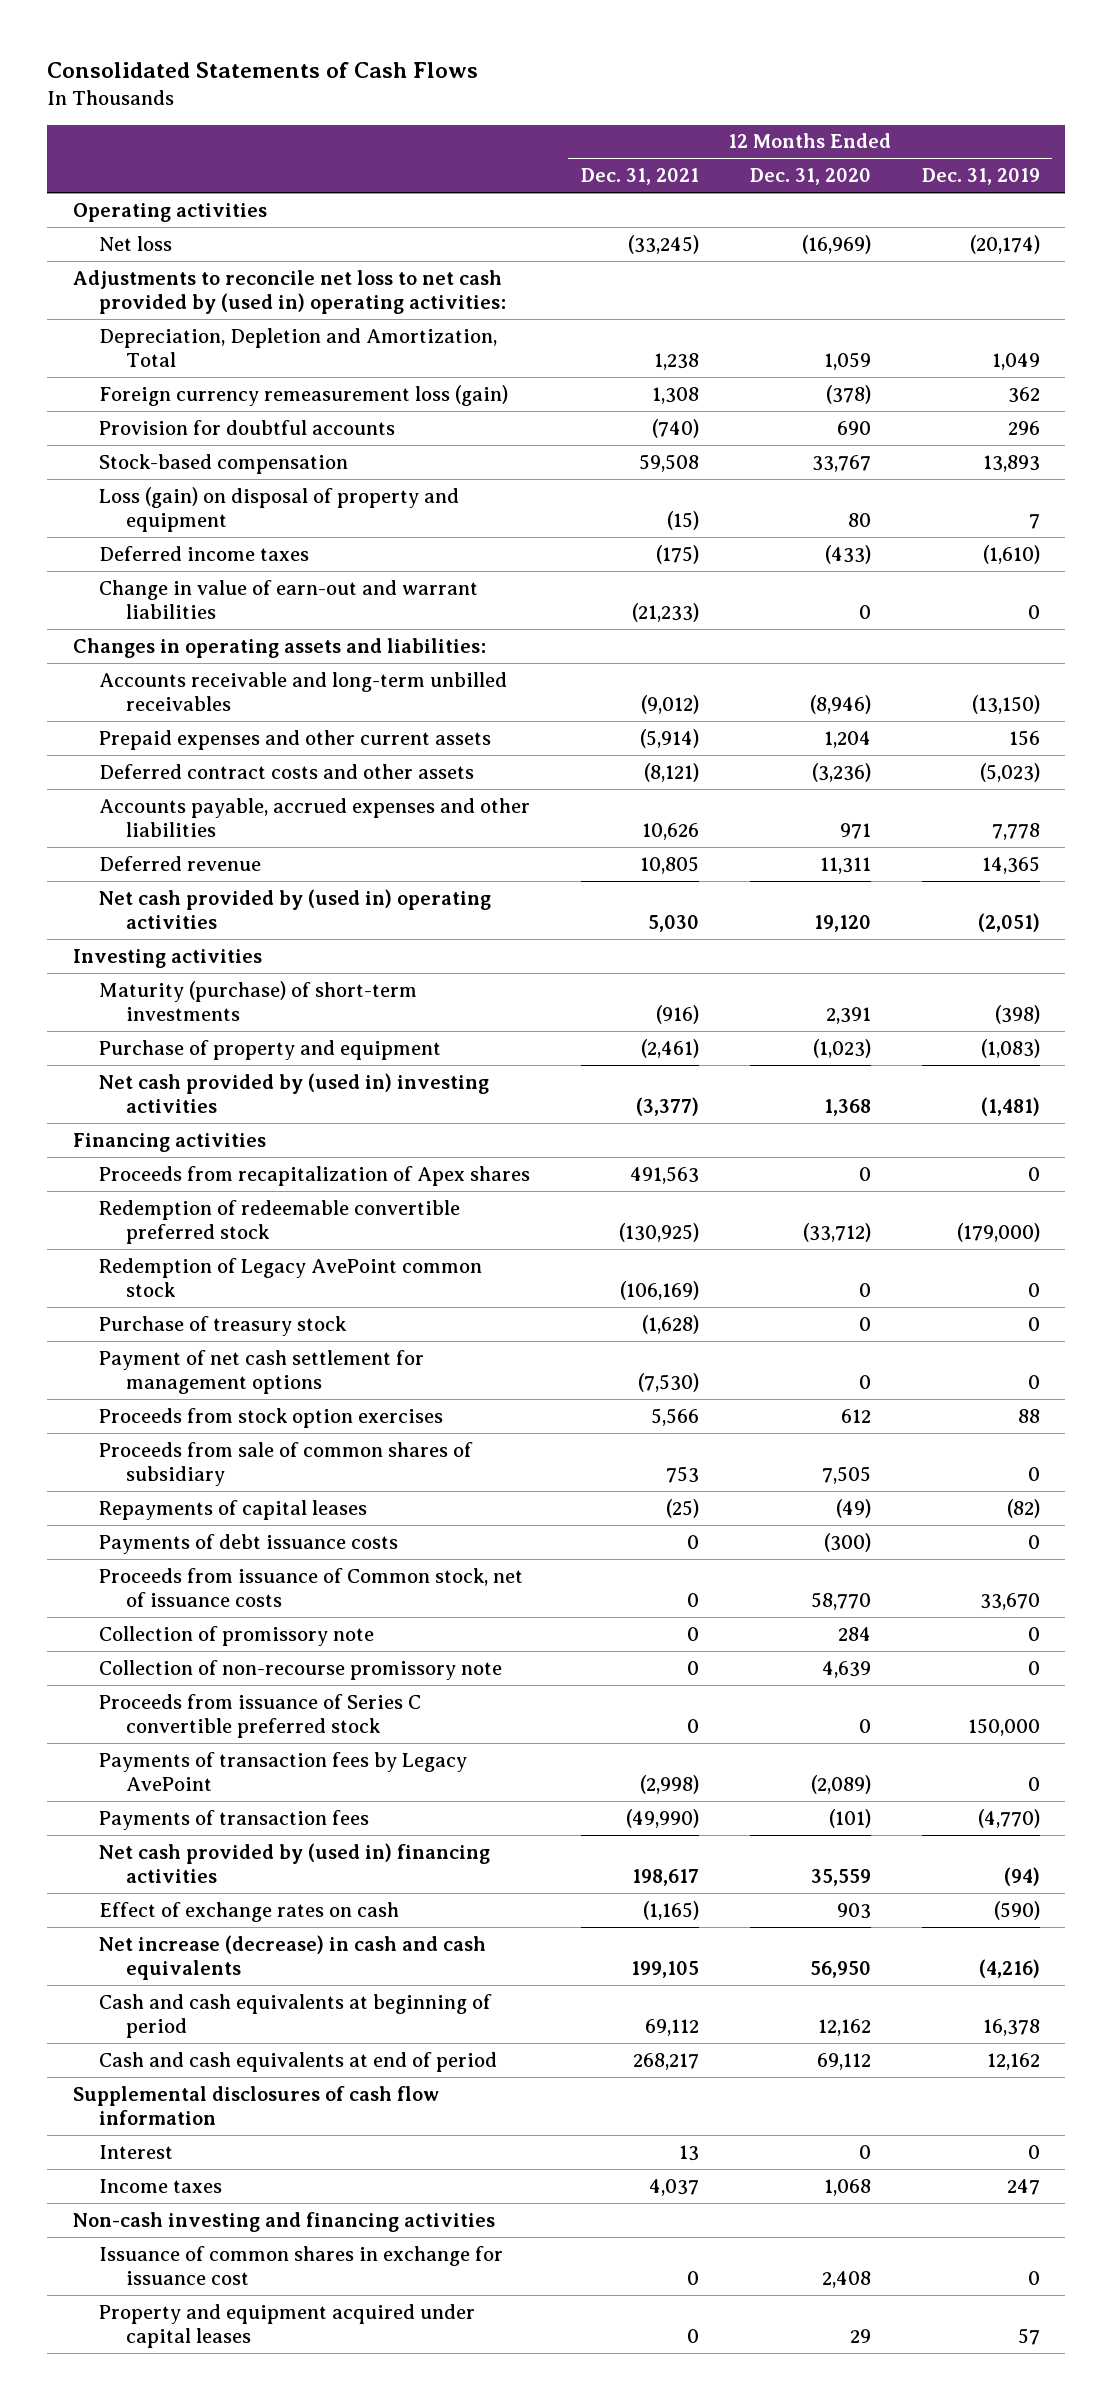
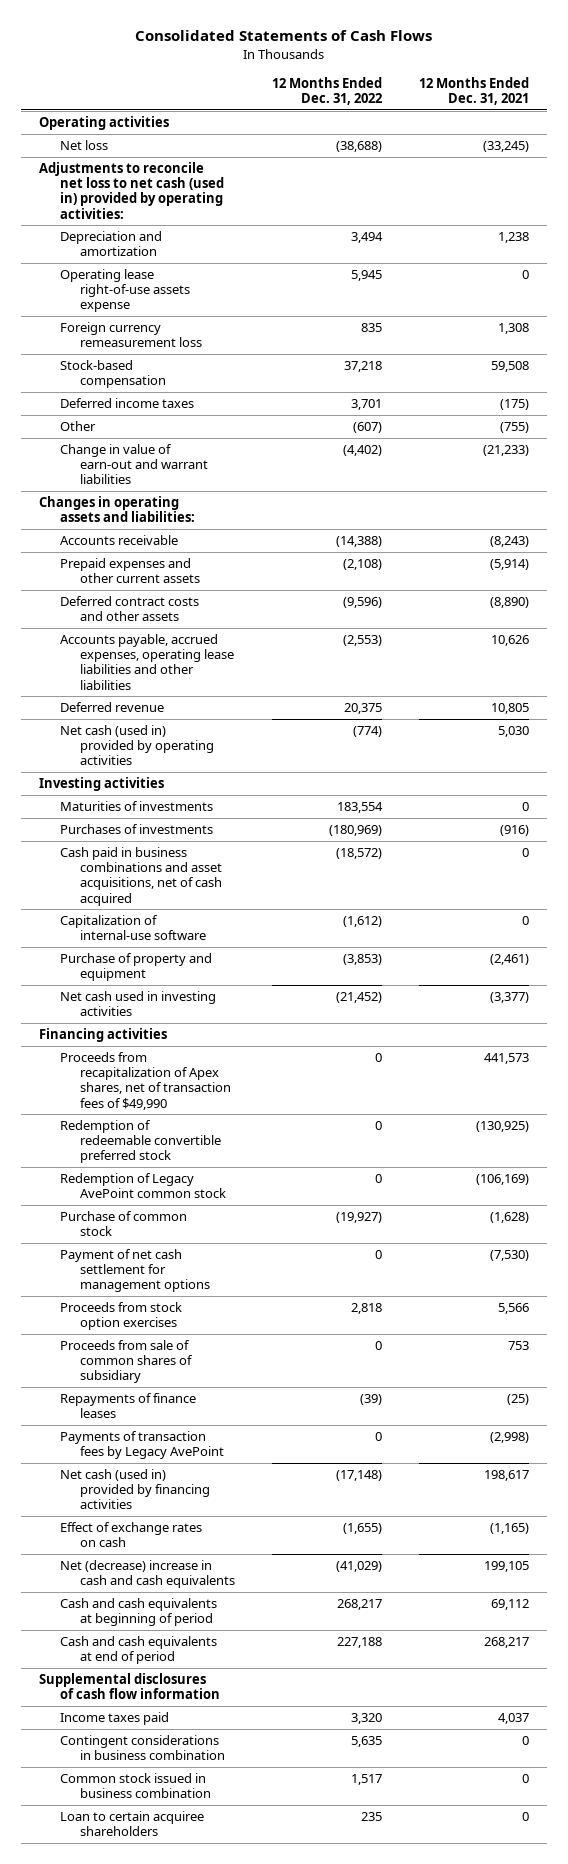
[749,168,871,186] Dec. 31, 2020 -> none
[921,168,1040,186] Dec. 31, 2019 -> none
none -> [272,77,383,106] 12 Months Ended Dec. 31, 2022
[99,419,396,435] Provision for doubtful accounts -> none
[72,269,507,315] Adjustments to reconcile net loss to net cash provided by (used in) operating activities: -> [39,162,224,219] Adjustments to reconcile net loss to net cash (used in) provided by operating activities:
[99,327,498,368] Depreciation, Depletion and Amortization, Total -> [59,231,162,257] Depreciation and amortization
none -> [59,269,191,313] Operating lease right-of-use assets expense
[99,384,509,406] Foreign currency remeasurement loss (gain) -> [59,322,203,348] Foreign currency remeasurement loss
[99,486,460,533] Loss (gain) on disposal of property and equipment -> none
none -> [59,421,96,432] Other
[99,671,508,712] Accounts receivable and long-term unbilled receivables -> none
none -> [59,535,178,546] Accounts receivable
[643,762,699,782] (8,121) -> [489,597,529,609] (8,890)
[99,797,531,838] Accounts payable, accrued expenses and other liabilities -> [59,634,235,690] Accounts payable, accrued expenses, operating lease liabilities and other liabilities
[99,888,492,930] Net cash provided by (used in) operating activities -> [59,725,215,766] Net cash (used in) provided by operating activities
[99,980,418,1022] Maturity (purchase) of short-term investments -> [59,801,213,812] Maturities of investments
[655,1005,699,1025] (916) -> [521,802,529,812] 0
none -> [59,824,213,835] Purchases of investments
none -> [59,847,223,906] Cash paid in business combinations and asset acquisitions, net of cash acquired
none -> [59,915,207,941] Capitalization of internal-use software
[99,1072,490,1114] Net cash provided by (used in) investing activities -> [59,991,216,1017] Net cash used in investing activities
[99,1165,531,1186] Proceeds from recapitalization of Apex shares -> [59,1052,232,1110] Proceeds from recapitalization of Apex shares, net of transaction fees of $49,990
[629,1165,699,1184] 491,563 -> [483,1053,529,1065] 441,573
[99,1315,348,1336] Purchase of treasury stock -> [59,1211,187,1237] Purchase of common stock
[99,1533,399,1554] Payments of debt issuance costs -> none
[99,1567,524,1608] Proceeds from issuance of Common stock, net of issuance costs -> none
[99,1625,375,1646] Collection of promissory note -> none
[99,1659,503,1680] Collection of non-recourse promissory note -> none
[99,1693,422,1739] Proceeds from issuance of Series C convertible preferred stock -> none
[99,1499,368,1520] Repayments of capital leases -> [59,1393,196,1419] Repayments of finance leases
[99,1809,370,1830] Payments of transaction fees -> none
[99,1842,491,1884] Net cash provided by (used in) financing activities -> [59,1469,211,1510] Net cash (used in) provided by financing activities
[99,1934,487,1981] Net increase (decrease) in cash and cash equivalents -> [59,1560,236,1589] Net (decrease) increase in cash and cash equivalents
[99,2144,174,2159] Interest -> none
[72,2211,495,2232] Non-cash investing and financing activities -> none
[99,2303,476,2349] Property and equipment acquired under capital leases -> none
[99,2178,223,2193] Income taxes -> [59,1712,169,1726] Income taxes paid
none -> [59,1735,226,1761] Contingent considerations in business combination
[99,2245,504,2286] Issuance of common shares in exchange for issuance cost -> [59,1773,212,1799] Common stock issued in business combination
none -> [59,1811,204,1837] Loan to certain acquiree shareholders

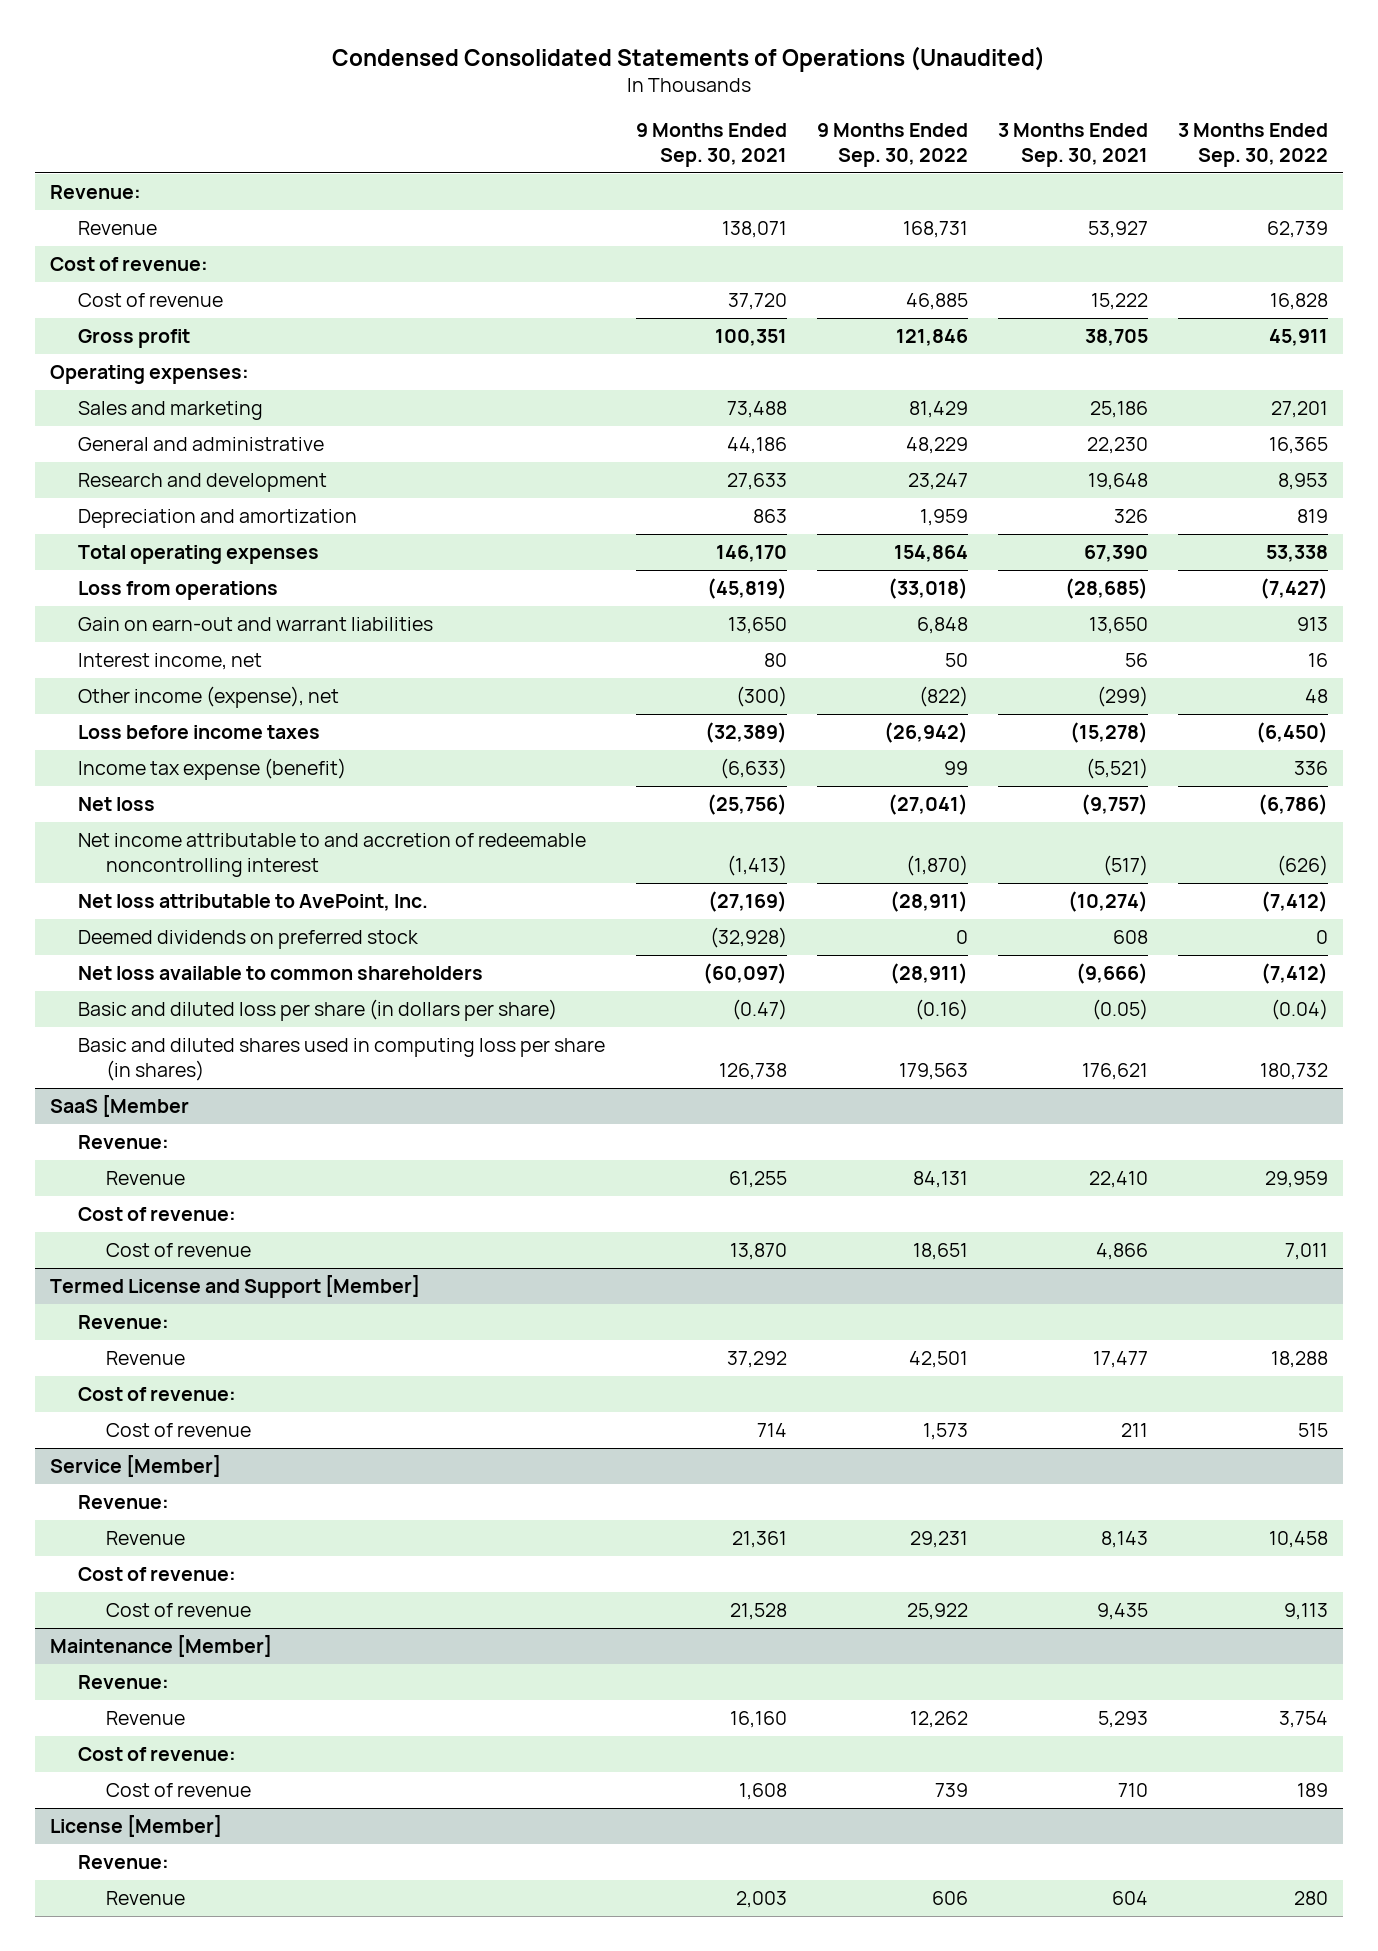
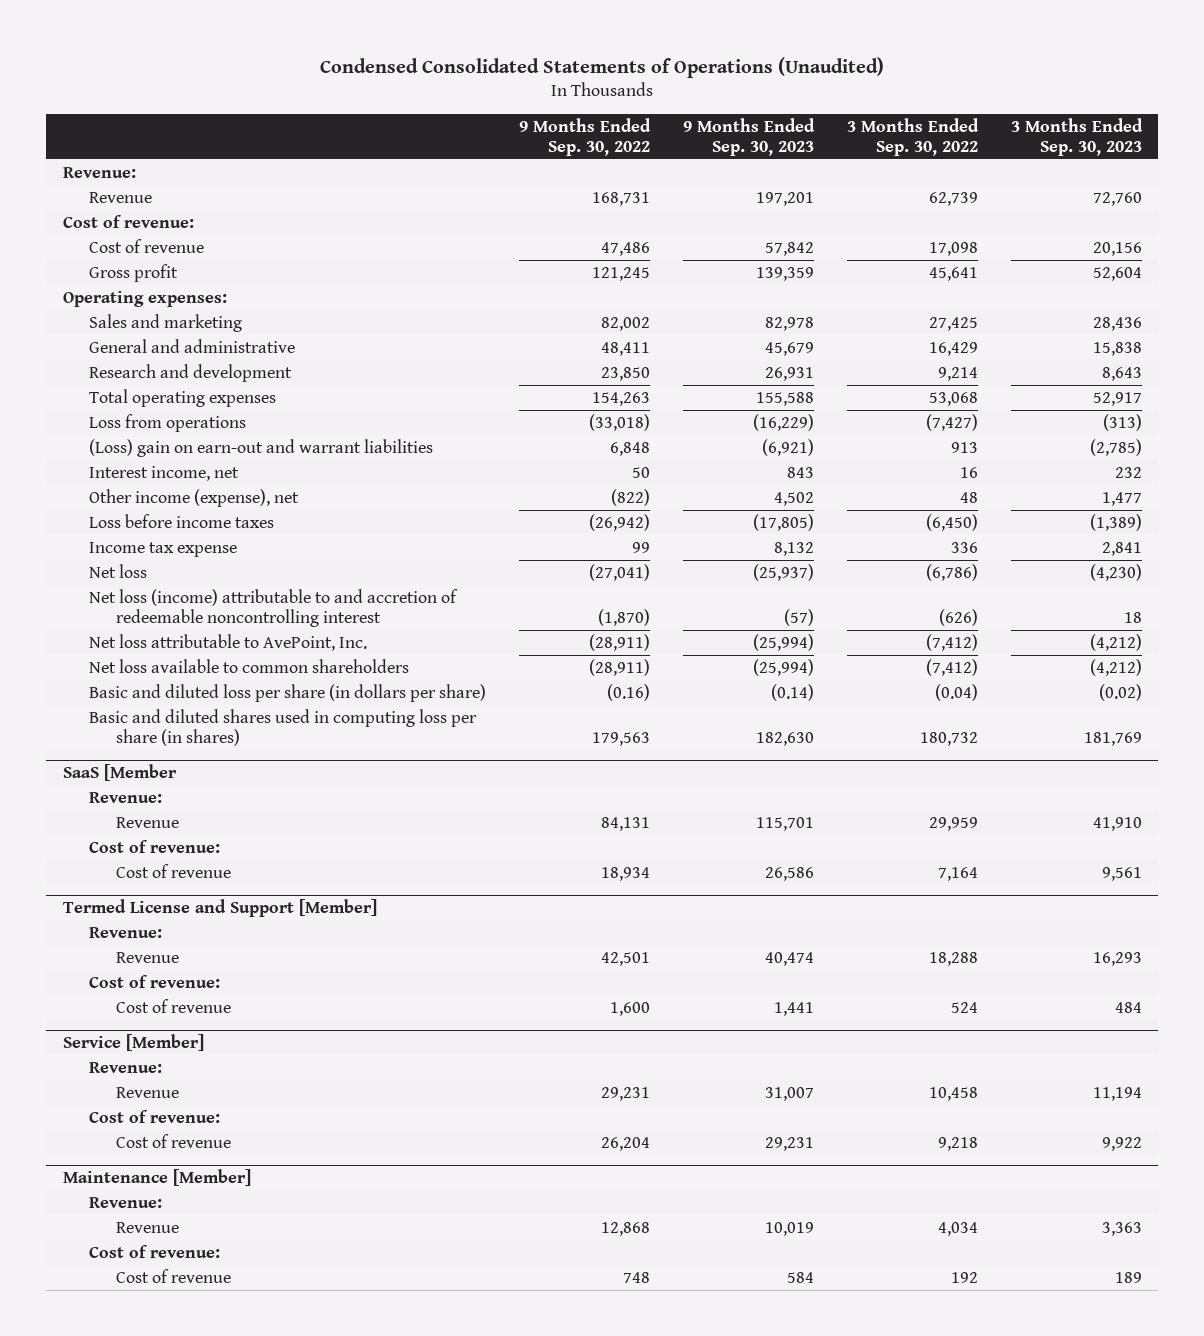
[635,122,787,167] 9 Months Ended Sep. 30, 2021 -> none
[997,122,1148,167] 3 Months Ended Sep. 30, 2021 -> none
none -> [683,117,816,156] 9 Months Ended Sep. 30, 2023
none -> [1010,117,1143,156] 3 Months Ended Sep. 30, 2023
[905,293,968,311] 46,885 -> [601,241,651,256] 47,486
[1269,293,1328,311] 16,828 -> [929,241,979,256] 17,098
[895,329,968,347] 121,846 -> [592,266,651,281] 121,245
[1268,329,1328,347] 45,911 -> [929,266,979,281] 45,641
[78,509,358,529] Depreciation and amortization -> none
[908,401,968,419] 81,429 -> [601,316,651,331] 82,002
[1270,401,1328,419] 27,201 -> [929,316,979,331] 27,425
[905,437,968,455] 48,229 -> [601,341,651,356] 48,411
[1268,437,1328,455] 16,365 -> [929,341,979,356] 16,429
[907,473,968,491] 23,247 -> [601,366,651,381] 23,850
[1277,473,1328,491] 8,953 -> [938,366,979,381] 9,214
[893,545,968,563] 154,864 -> [592,391,651,406] 154,263
[1265,545,1328,563] 53,338 -> [929,391,979,406] 53,068
[78,617,434,632] Gain on earn-out and warrant liabilities -> [89,438,434,457] (Loss) gain on earn-out and warrant liabilities
[78,758,347,781] Income tax expense (benefit) -> [89,541,238,557] Income tax expense
[78,833,587,878] Net income attributable to and accretion of redeemable noncontrolling interest -> [89,588,459,627] Net loss (income) attributable to and accretion of redeemable noncontrolling interest
[78,930,420,950] Deemed dividends on preferred stock -> none
[912,1243,968,1261] 18,651 -> [601,866,651,881] 18,934
[1284,1243,1328,1261] 7,011 -> [938,866,979,881] 7,164
[922,1423,968,1441] 1,573 -> [610,1001,651,1016] 1,600
[1297,1423,1328,1438] 515 -> [951,1001,979,1013] 524
[906,1603,968,1621] 25,922 -> [601,1136,651,1151] 26,204
[1283,1603,1328,1621] 9,113 -> [938,1136,979,1151] 9,218
[909,1711,968,1729] 12,262 -> [601,1221,651,1236] 12,868
[1278,1711,1328,1729] 3,754 -> [938,1221,979,1236] 4,034
[50,1815,223,1838] License [Member] -> none
[78,1855,170,1870] Revenue: -> none
[106,1891,186,1906] Revenue -> none
[934,1783,968,1798] 739 -> [623,1271,651,1283] 748
[1296,1783,1328,1798] 189 -> [951,1271,979,1283] 192

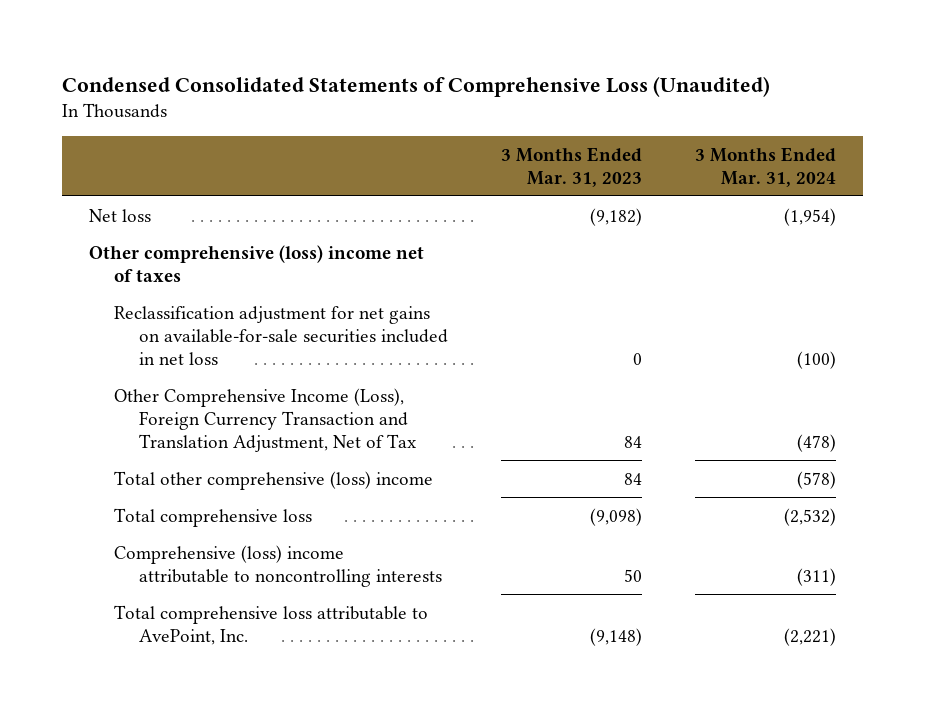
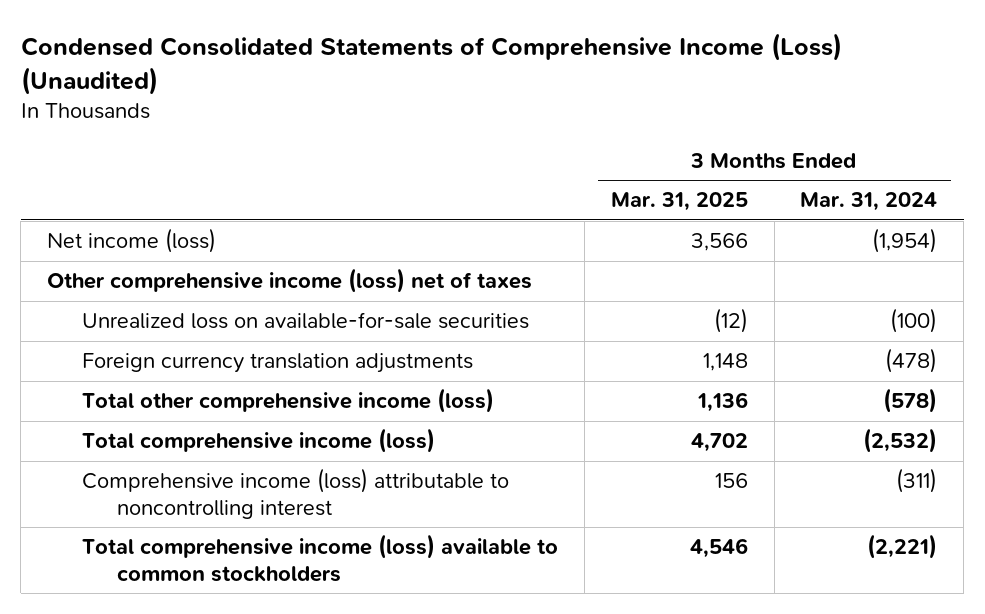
[62,75,771,97] Condensed Consolidated Statements of Comprehensive Loss (Unaudited) -> [20,32,842,95] Condensed Consolidated Statements of Comprehensive Income (Loss) (Unaudited)
[500,146,642,187] 3 Months Ended Mar. 31, 2023 -> none
none -> [610,192,748,212] Mar. 31, 2025
[113,305,448,365] Reclassification adjustment for net gains on available-for-sale securities included in net loss -> none
[89,208,152,222] Net loss -> [47,228,217,254] Net income (loss)
[89,244,425,282] Other comprehensive (loss) income net of taxes -> [47,268,533,294] Other comprehensive income (loss) net of taxes
none -> [82,312,530,330] Unrealized loss on available-for-sale securities
[113,387,417,452] Other Comprehensive Income (Loss), Foreign Currency Transaction and Translation Adjustment, Net of Tax -> [82,353,474,374] Foreign currency translation adjustments
[113,470,433,490] Total other comprehensive (loss) income -> [82,388,495,414] Total other comprehensive income (loss)
[113,507,312,527] Total comprehensive loss -> [82,428,436,454] Total comprehensive income (loss)
[113,544,442,587] Comprehensive (loss) income attributable to noncontrolling interests -> [82,468,510,519] Comprehensive income (loss) attributable to noncontrolling interest
[113,604,428,645] Total comprehensive loss attributable to AvePoint, Inc. -> [82,534,559,582] Total comprehensive income (loss) available to common stockholders

